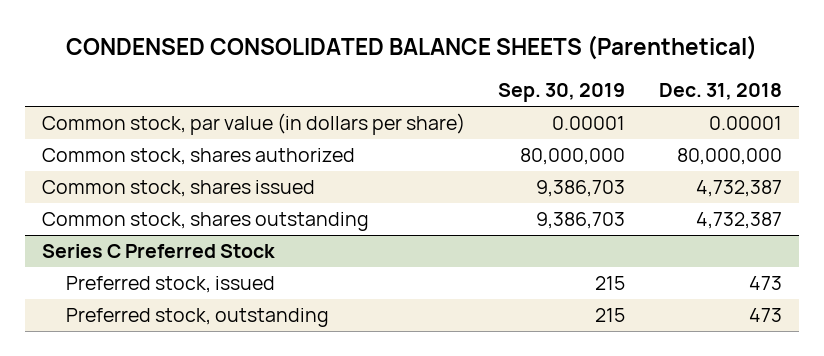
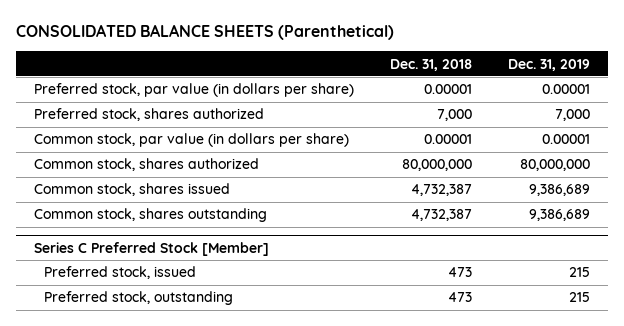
[65,35,757,61] CONDENSED CONSOLIDATED BALANCE SHEETS (Parenthetical) -> [15,24,394,41] CONSOLIDATED BALANCE SHEETS (Parenthetical)
[498,83,626,103] Sep. 30, 2019 -> none
none -> [507,58,590,71] Dec. 31, 2019
none -> [33,83,354,98] Preferred stock, par value (in dollars per share)
none -> [33,108,264,122] Preferred stock, shares authorized
[41,243,275,258] Series C Preferred Stock -> [33,241,269,256] Series C Preferred Stock [Member]

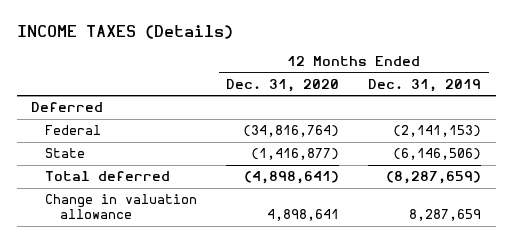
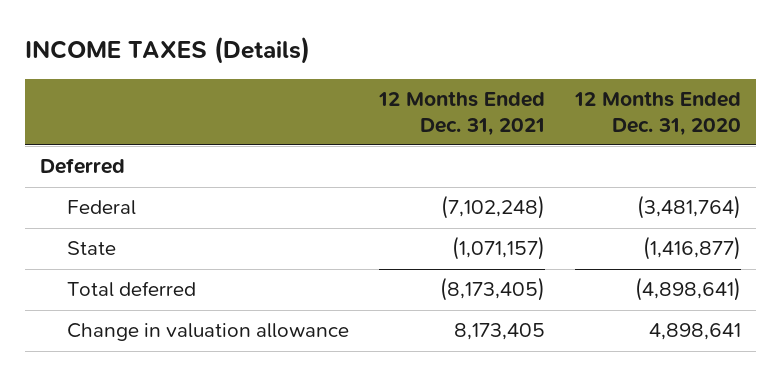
[368,78,482,92] Dec. 31, 2019 -> none
none -> [377,91,545,136] 12 Months Ended Dec. 31, 2021
[243,125,340,138] (34,816,764) -> [636,195,741,220] (3,481,764)

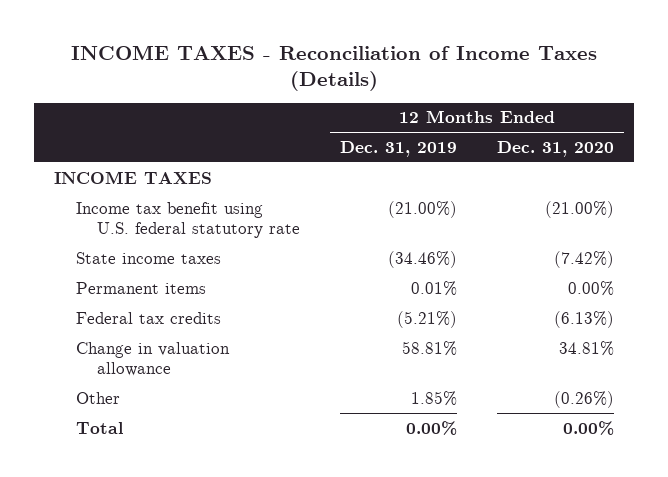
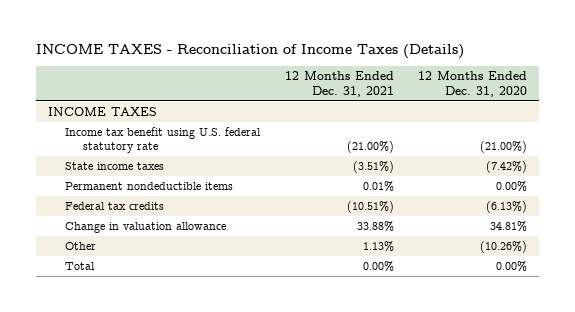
[340,140,458,157] Dec. 31, 2019 -> none
none -> [284,71,394,97] 12 Months Ended Dec. 31, 2021
[75,281,206,294] Permanent items -> [65,182,234,191] Permanent nondeductible items
[553,390,614,408] (0.26%) -> [479,241,527,254] (10.26%)

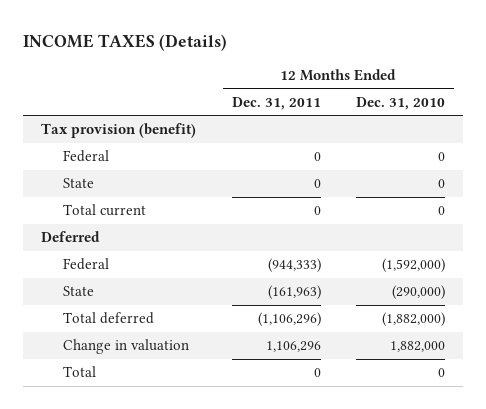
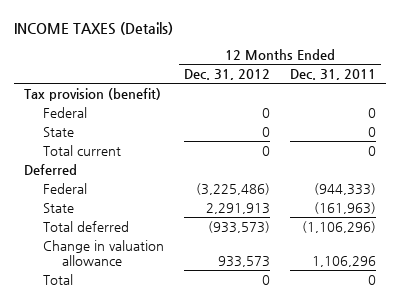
[355,96,445,110] Dec. 31, 2010 -> none
none -> [183,69,270,81] Dec. 31, 2012
[62,339,189,355] Change in valuation -> [43,239,165,266] Change in valuation allowance

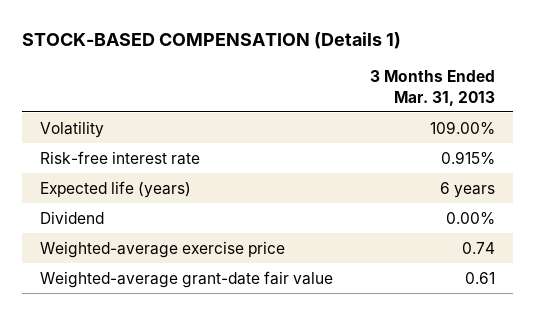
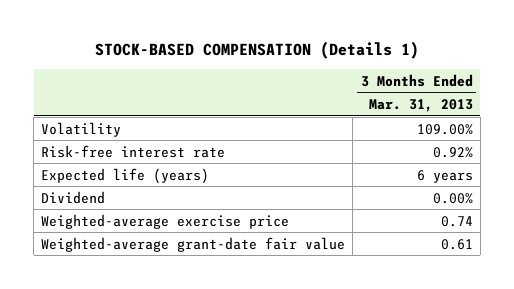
[440,150,495,164] 0.915% -> [432,146,473,158] 0.92%

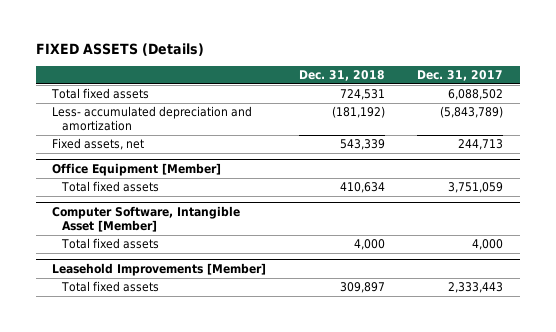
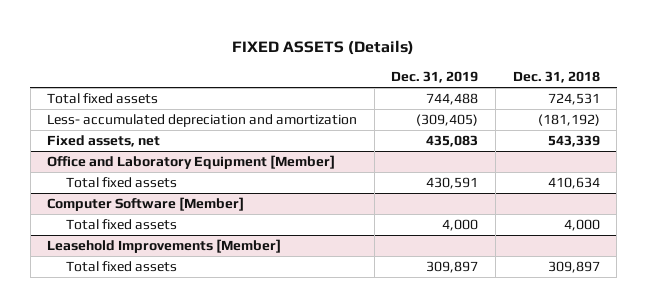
[417,69,504,81] Dec. 31, 2017 -> none
none -> [391,71,479,84] Dec. 31, 2019
[52,163,222,177] Office Equipment [Member] -> [47,155,336,170] Office and Laboratory Equipment [Member]
[52,206,241,232] Computer Software, Intangible Asset [Member] -> [47,197,245,212] Computer Software [Member]

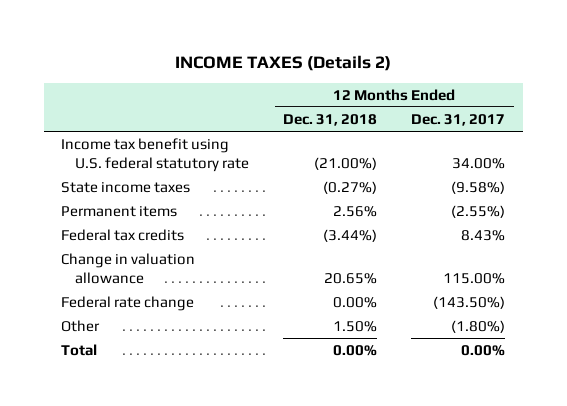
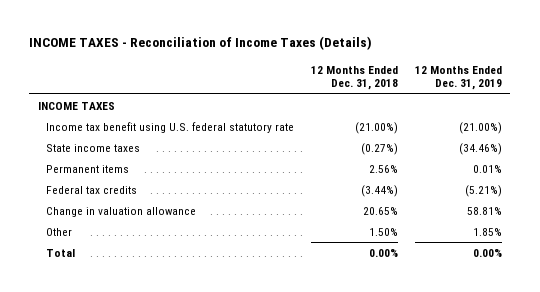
[175,54,392,71] INCOME TAXES (Details 2) -> [29,36,373,51] INCOME TAXES - Reconciliation of Income Taxes (Details)
[411,113,506,126] Dec. 31, 2017 -> none
none -> [415,65,503,91] 12 Months Ended Dec. 31, 2019
none -> [37,101,115,110] INCOME TAXES
[61,296,195,312] Federal rate change -> none

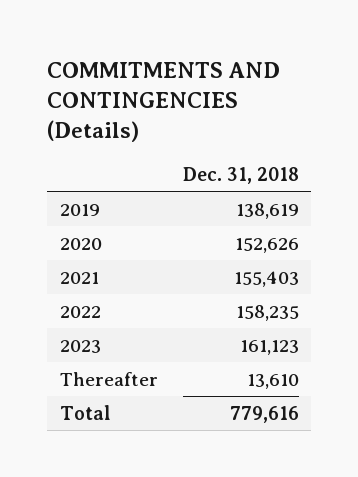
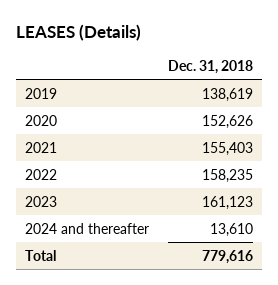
[47,61,281,142] COMMITMENTS AND CONTINGENCIES (Details) -> [15,24,141,42] LEASES (Details)
[59,371,158,386] Thereafter -> [25,222,150,234] 2024 and thereafter

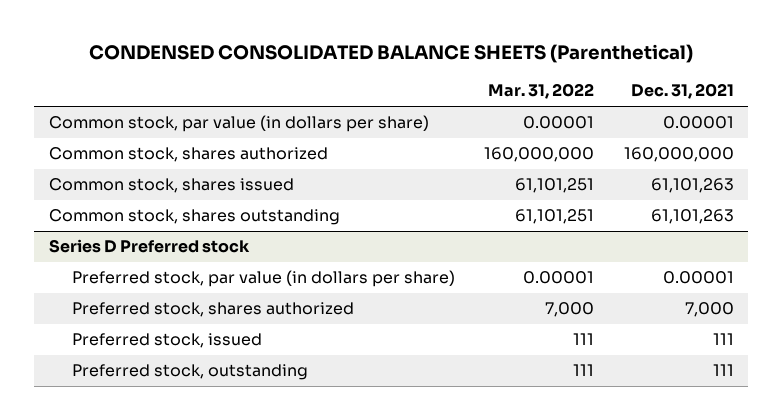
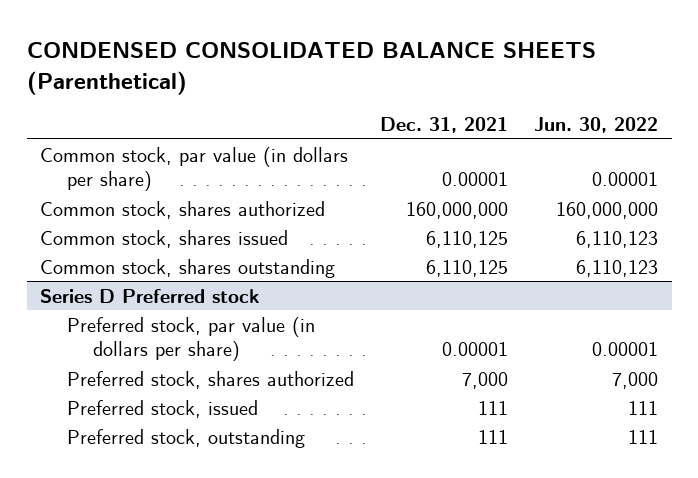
[488,83,595,100] Mar. 31, 2022 -> none
none -> [534,116,659,133] Jun. 30, 2022
[650,178,734,194] 61,101,263 -> [426,230,509,248] 6,110,125
[650,209,734,225] 61,101,263 -> [426,259,509,277] 6,110,125

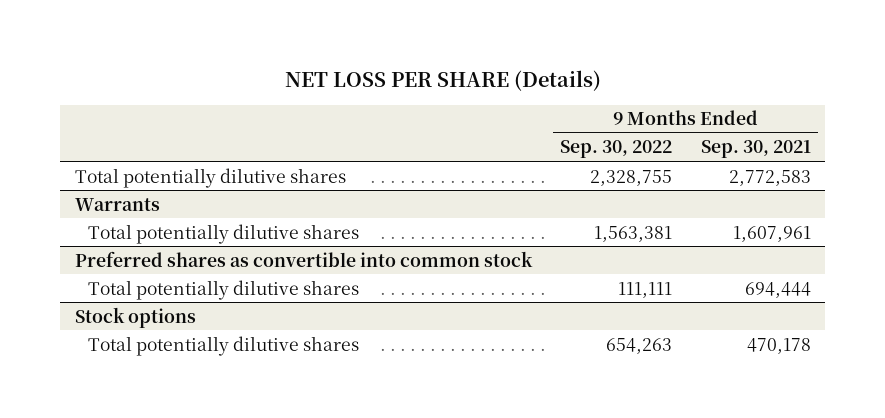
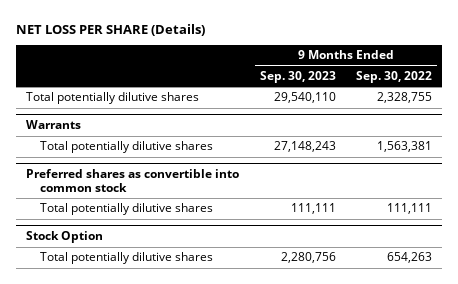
[700,140,811,159] Sep. 30, 2021 -> none
none -> [259,70,336,83] Sep. 30, 2023
[74,306,196,328] Stock options -> [26,231,104,244] Stock Option

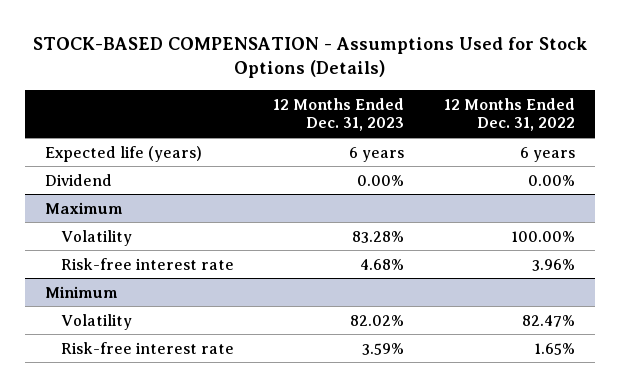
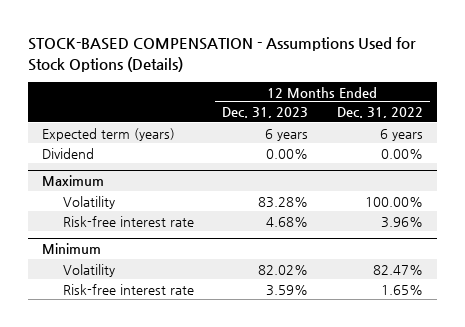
[45,145,203,162] Expected life (years) -> [42,127,176,141] Expected term (years)

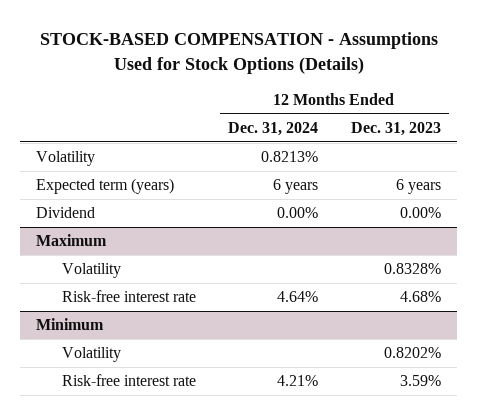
[336,107,423,119] Dec. 31, 2022 -> none
none -> [228,121,319,136] Dec. 31, 2024
none -> [36,151,96,167] Volatility
[258,196,309,208] 83.28% -> [383,263,441,275] 0.8328%
[258,264,309,275] 82.02% -> [383,347,441,359] 0.8202%

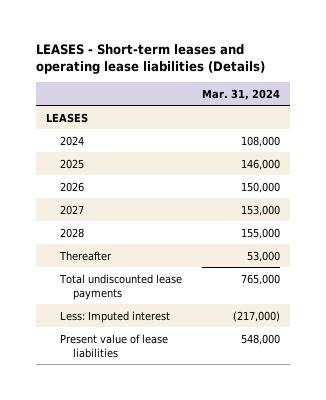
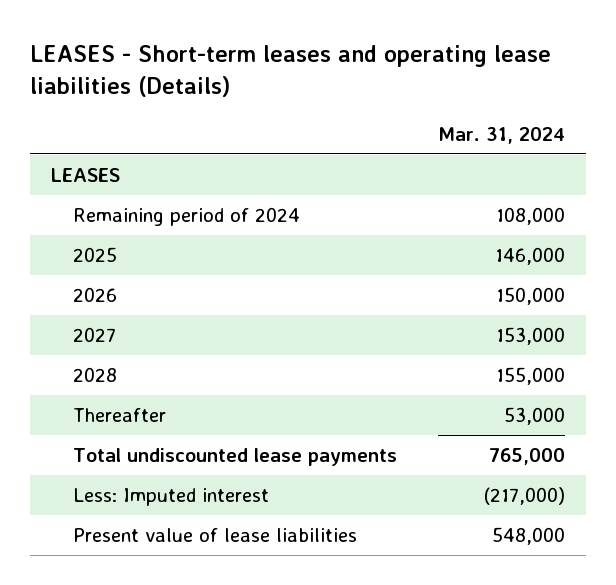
[59,135,84,146] 2024 -> none
none -> [72,206,300,226] Remaining period of 2024

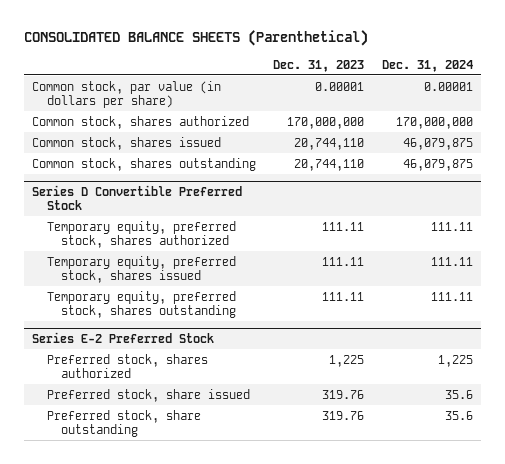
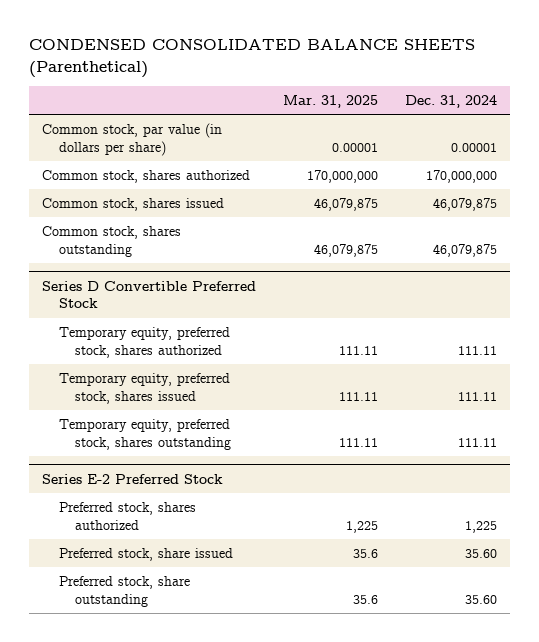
[23,30,368,47] CONSOLIDATED BALANCE SHEETS (Parenthetical) -> [28,39,475,78] CONDENSED CONSOLIDATED BALANCE SHEETS (Parenthetical)
[273,59,365,72] Dec. 31, 2023 -> none
none -> [282,94,378,108] Mar. 31, 2025
[444,389,473,399] 35.6 -> [464,548,497,558] 35.60
[444,410,473,420] 35.6 -> [464,594,497,604] 35.60

